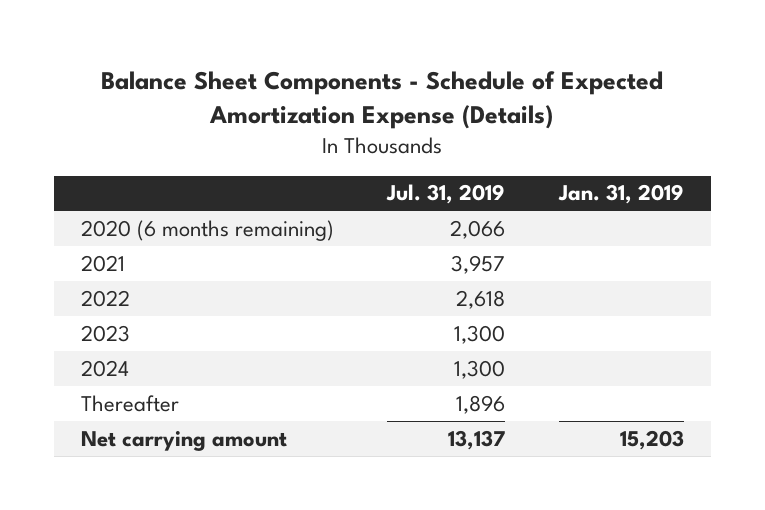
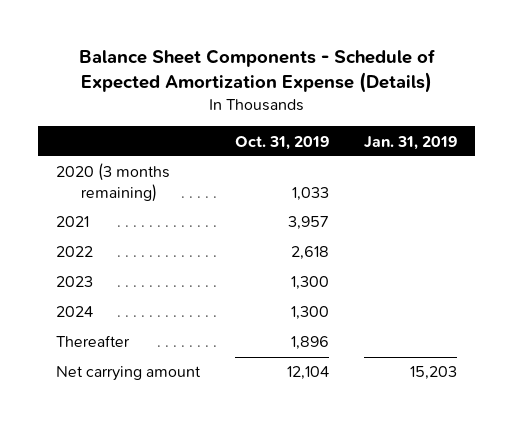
[386,184,506,205] Jul. 31, 2019 -> none
none -> [235,135,330,150] Oct. 31, 2019
[80,219,334,241] 2020 (6 months remaining) -> [55,163,170,203] 2020 (3 months remaining)

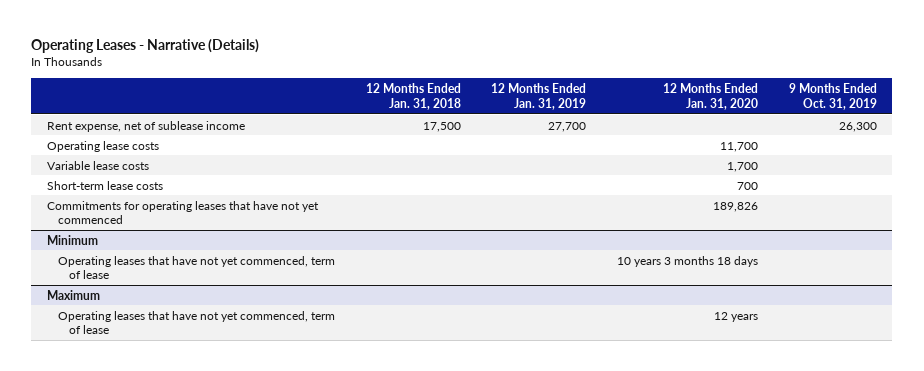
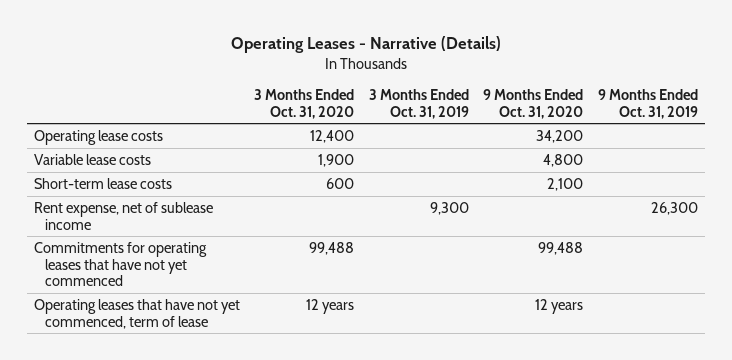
[365,82,461,110] 12 Months Ended Jan. 31, 2018 -> none
[491,82,587,110] 12 Months Ended Jan. 31, 2019 -> none
[663,82,759,110] 12 Months Ended Jan. 31, 2020 -> none
none -> [254,88,355,119] 3 Months Ended Oct. 31, 2020
none -> [368,88,469,119] 3 Months Ended Oct. 31, 2019
none -> [483,88,584,119] 9 Months Ended Oct. 31, 2020
[46,120,245,132] Rent expense, net of sublease income -> [34,201,214,230] Rent expense, net of sublease income
[46,234,98,245] Minimum -> none
[57,255,335,280] Operating leases that have not yet commenced, term of lease -> none
[46,289,100,300] Maximum -> none
[57,310,335,335] Operating leases that have not yet commenced, term of lease -> none
none -> [34,298,241,329] Operating leases that have not yet commenced, term of lease

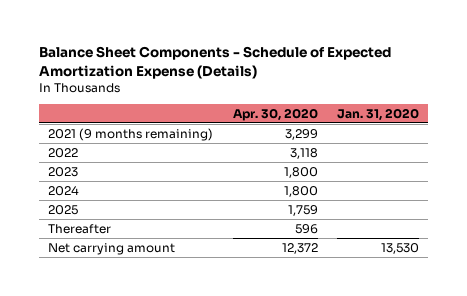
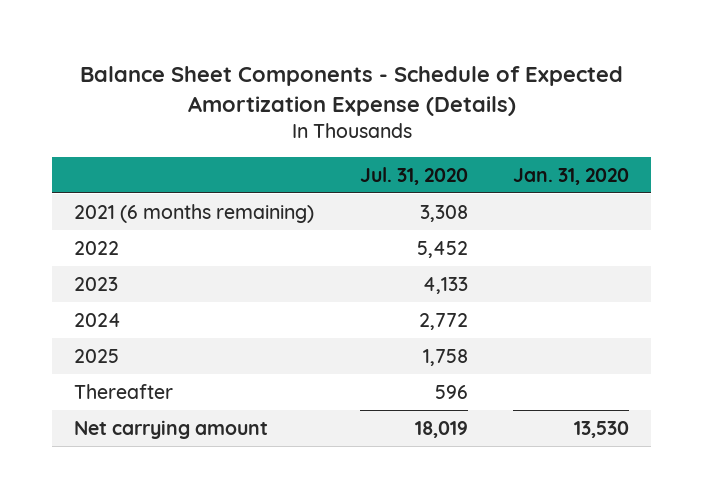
[232,107,318,121] Apr. 30, 2020 -> none
none -> [359,166,468,185] Jul. 31, 2020
[48,127,214,141] 2021 (9 months remaining) -> [74,203,315,223] 2021 (6 months remaining)

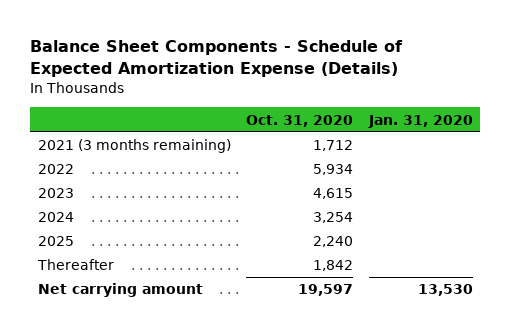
[359,166,468,185] Jul. 31, 2020 -> none
none -> [246,114,354,127] Oct. 31, 2020
[74,203,315,223] 2021 (6 months remaining) -> [38,139,232,154] 2021 (3 months remaining)

